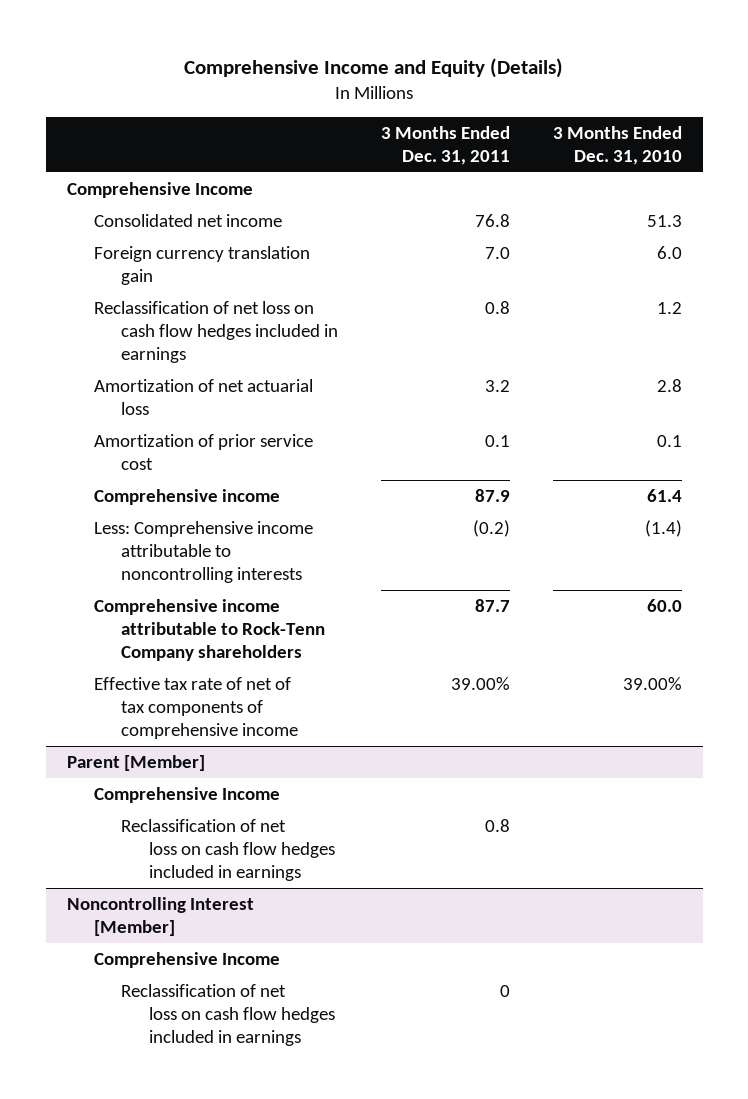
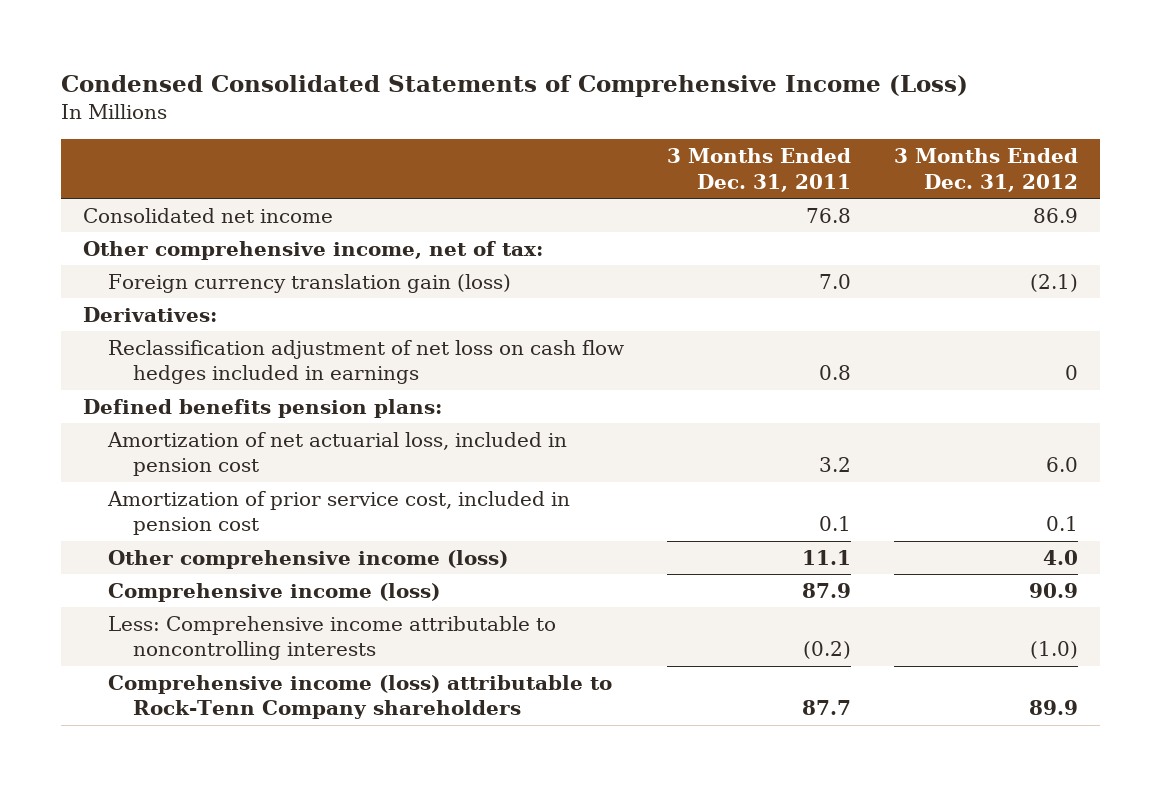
[184,57,564,78] Comprehensive Income and Equity (Details) -> [61,75,969,98] Condensed Consolidated Statements of Comprehensive Income (Loss)
[552,125,682,165] 3 Months Ended Dec. 31, 2010 -> none
none -> [894,148,1079,192] 3 Months Ended Dec. 31, 2012
[66,181,253,198] Comprehensive Income -> none
none -> [82,240,543,260] Other comprehensive income, net of tax:
[94,245,311,285] Foreign currency translation gain -> [107,273,511,293] Foreign currency translation gain (loss)
none -> [82,306,217,322] Derivatives:
[94,300,339,363] Reclassification of net loss on cash flow hedges included in earnings -> [107,339,624,385] Reclassification adjustment of net loss on cash flow hedges included in earnings
none -> [82,398,442,418] Defined benefits pension plans:
[94,378,314,415] Amortization of net actuarial loss -> [106,431,567,477] Amortization of net actuarial loss, included in pension cost
[94,433,314,470] Amortization of prior service cost -> [106,490,570,536] Amortization of prior service cost, included in pension cost
none -> [107,549,508,569] Other comprehensive income (loss)
[94,488,281,505] Comprehensive income -> [107,582,440,602] Comprehensive income (loss)
[94,676,299,739] Effective tax rate of net of tax components of comprehensive income -> none
[66,754,205,771] Parent [Member] -> none
[94,786,281,803] Comprehensive Income -> none
[121,818,335,881] Reclassification of net loss on cash flow hedges included in earnings -> none
[66,896,254,936] Noncontrolling Interest [Member] -> none
[94,951,281,968] Comprehensive Income -> none
[121,983,335,1046] Reclassification of net loss on cash flow hedges included in earnings -> none
[94,598,326,661] Comprehensive income attributable to Rock-Tenn Company shareholders -> [107,674,612,720] Comprehensive income (loss) attributable to Rock-Tenn Company shareholders

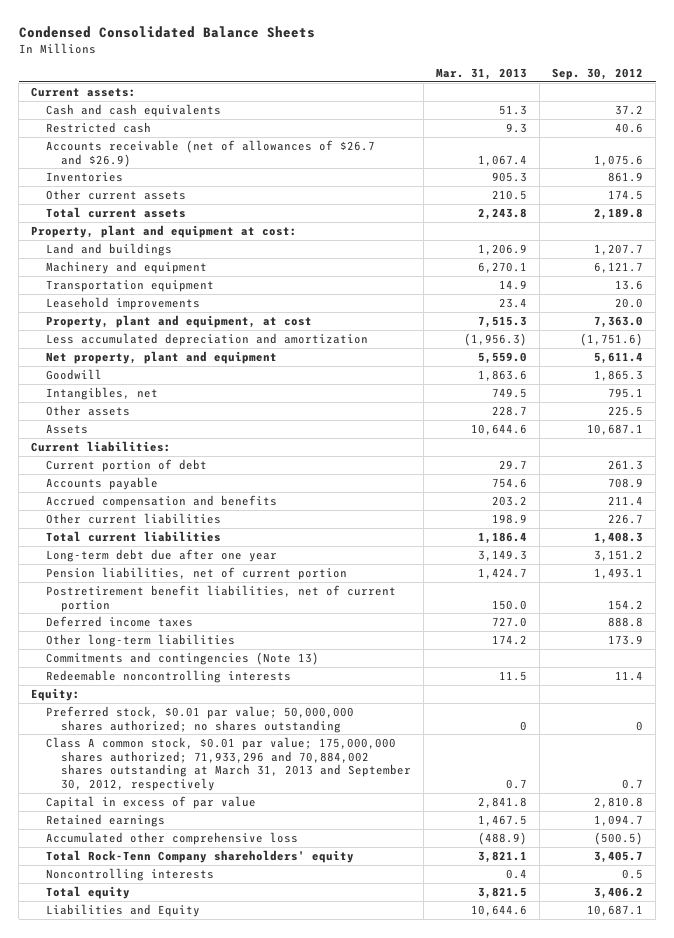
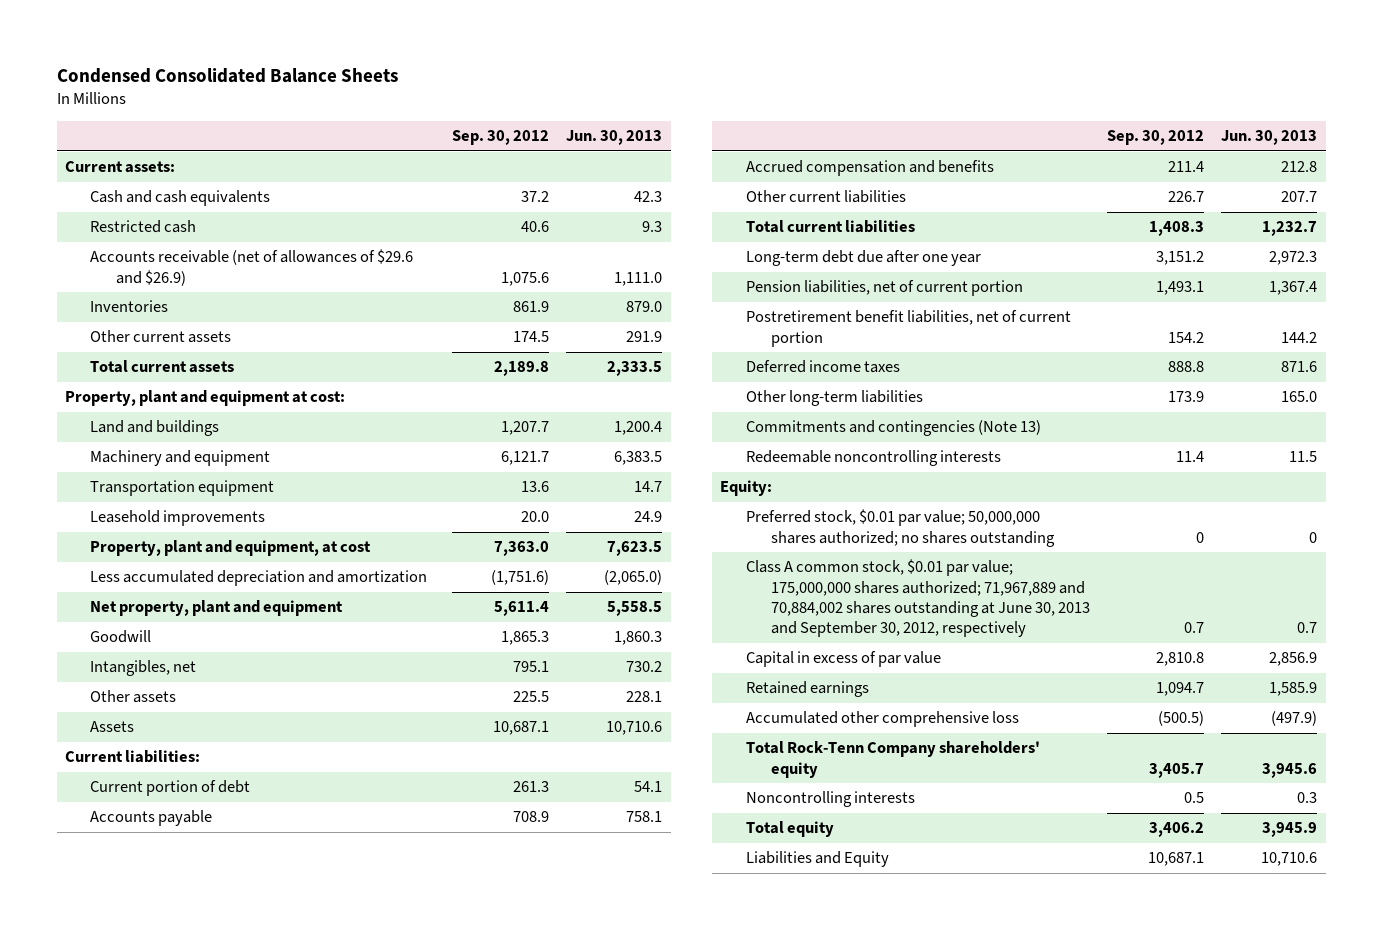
[435,68,527,81] Mar. 31, 2013 -> none
none -> [565,130,662,146] Jun. 30, 2013
[45,139,375,167] Accounts receivable (net of allowances of $26.7 and $26.9) -> [90,249,414,286] Accounts receivable (net of allowances of $29.6 and $26.9)
[45,736,411,792] Class A common stock, $0.01 par value; 175,000,000 shares authorized; 71,933,296 and 70,884,002 shares outstanding at March 31, 2013 and September 30, 2012, respectively -> [745,559,1090,638] Class A common stock, $0.01 par value; 175,000,000 shares authorized; 71,967,889 and 70,884,002 shares outstanding at June 30, 2013 and September 30, 2012, respectively

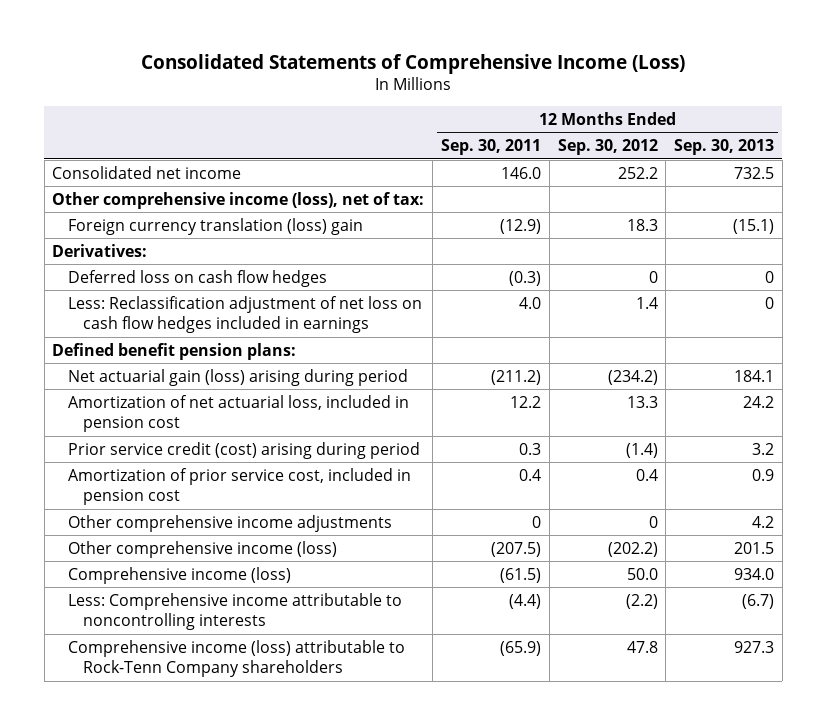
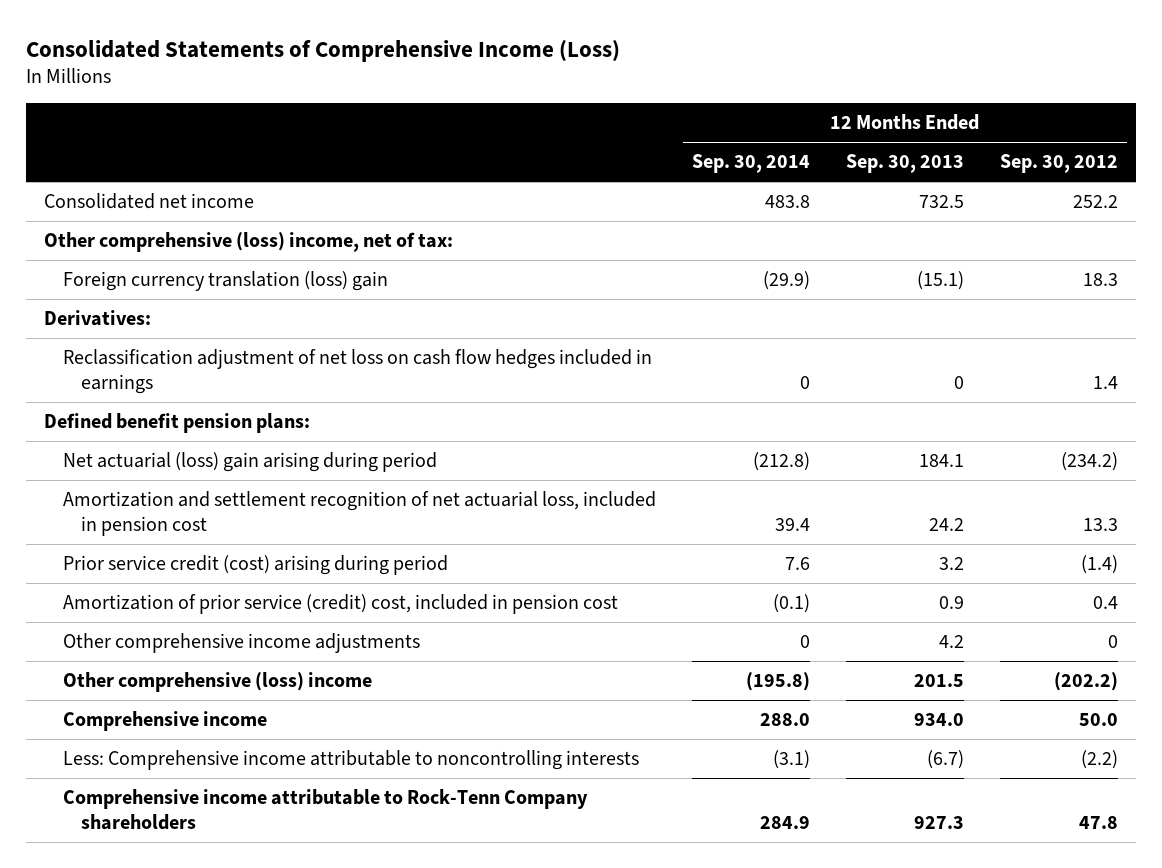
[440,139,541,156] Sep. 30, 2011 -> none
none -> [691,154,810,174] Sep. 30, 2014
[52,191,425,209] Other comprehensive income (loss), net of tax: -> [43,232,453,253] Other comprehensive (loss) income, net of tax:
[67,269,327,287] Deferred loss on cash flow hedges -> none
[67,295,422,334] Less: Reclassification adjustment of net loss on cash flow hedges included in earnings -> [62,349,652,395] Reclassification adjustment of net loss on cash flow hedges included in earnings
[67,368,408,386] Net actuarial gain (loss) arising during period -> [62,452,437,473] Net actuarial (loss) gain arising during period
[67,394,409,433] Amortization of net actuarial loss, included in pension cost -> [62,491,656,537] Amortization and settlement recognition of net actuarial loss, included in pension cost
[67,467,411,506] Amortization of prior service cost, included in pension cost -> [62,594,618,615] Amortization of prior service (credit) cost, included in pension cost
[67,540,337,558] Other comprehensive income (loss) -> [62,672,372,693] Other comprehensive (loss) income
[67,566,291,584] Comprehensive income (loss) -> [62,711,267,732] Comprehensive income
[67,639,405,678] Comprehensive income (loss) attributable to Rock-Tenn Company shareholders -> [62,789,588,831] Comprehensive income attributable to Rock-Tenn Company shareholders

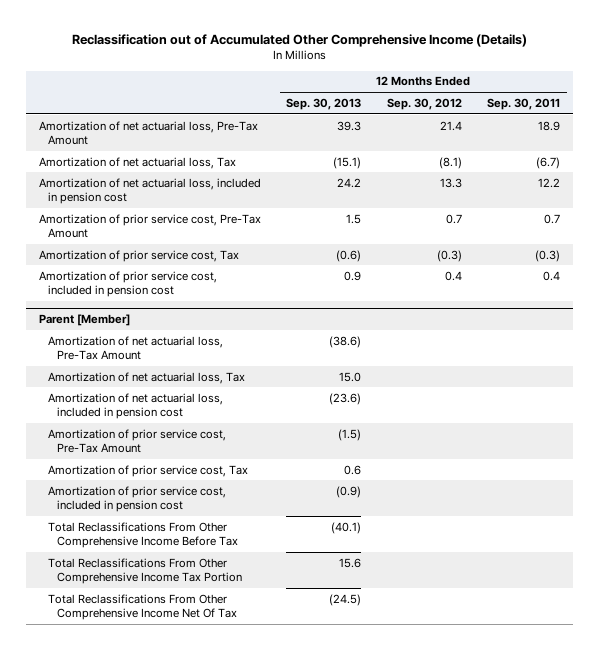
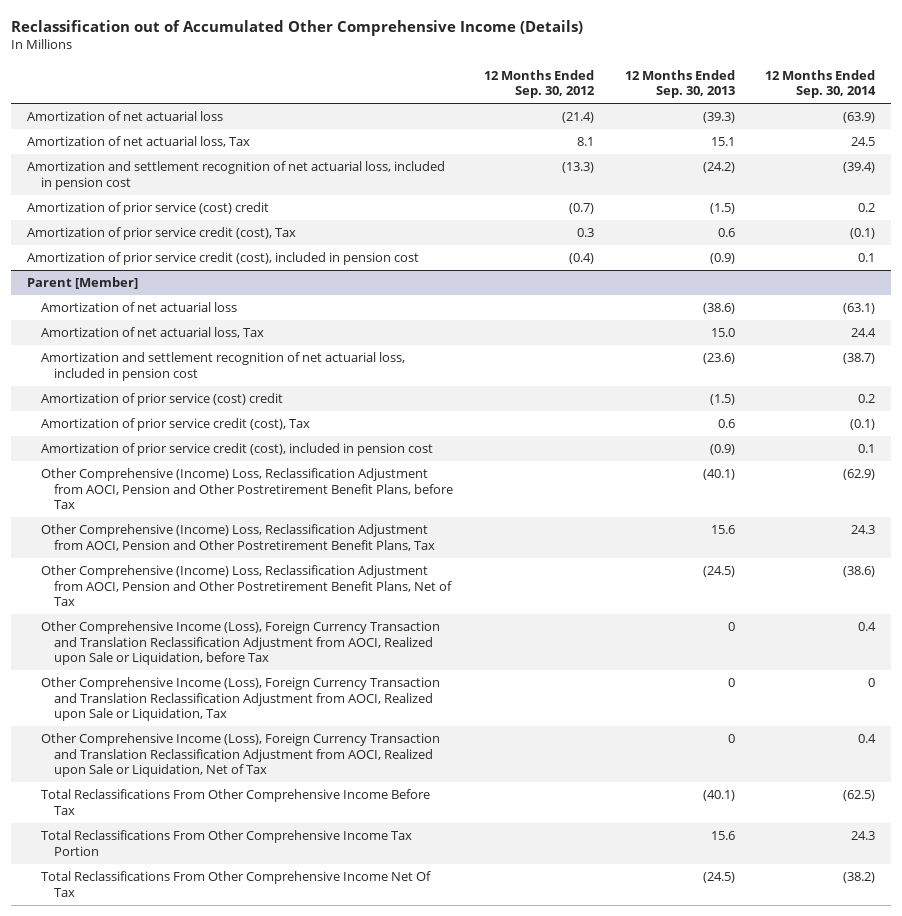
[487,97,561,110] Sep. 30, 2011 -> none
none -> [765,69,877,99] 12 Months Ended Sep. 30, 2014
[38,120,258,146] Amortization of net actuarial loss, Pre-Tax Amount -> [26,111,223,122] Amortization of net actuarial loss
[337,120,362,131] 39.3 -> [702,112,735,124] (39.3)
[439,120,462,131] 21.4 -> [561,112,594,124] (21.4)
[333,156,362,169] (15.1) -> [710,137,735,147] 15.1
[438,156,462,169] (8.1) -> [576,137,594,147] 8.1
[38,177,261,205] Amortization of net actuarial loss, included in pension cost -> [26,161,445,190] Amortization and settlement recognition of net actuarial loss, included in pension cost
[337,177,362,188] 24.2 -> [702,162,735,174] (24.2)
[439,177,462,188] 13.3 -> [561,162,594,174] (13.3)
[38,213,261,239] Amortization of prior service cost, Pre-Tax Amount -> [26,202,269,216] Amortization of prior service (cost) credit
[346,213,362,224] 1.5 -> [709,203,735,215] (1.5)
[445,213,462,224] 0.7 -> [568,203,594,215] (0.7)
[38,249,239,262] Amortization of prior service cost, Tax -> [26,227,296,241] Amortization of prior service credit (cost), Tax
[336,249,362,262] (0.6) -> [717,228,735,238] 0.6
[436,249,462,262] (0.3) -> [576,228,594,238] 0.3
[38,270,217,298] Amortization of prior service cost, included in pension cost -> [26,252,419,266] Amortization of prior service credit (cost), included in pension cost
[344,270,362,281] 0.9 -> [709,253,735,265] (0.9)
[444,270,462,281] 0.4 -> [568,253,594,265] (0.4)
[47,335,223,361] Amortization of net actuarial loss, Pre-Tax Amount -> [40,302,237,313] Amortization of net actuarial loss
[47,392,223,420] Amortization of net actuarial loss, included in pension cost -> [40,352,405,381] Amortization and settlement recognition of net actuarial loss, included in pension cost
[47,428,226,454] Amortization of prior service cost, Pre-Tax Amount -> [40,393,283,407] Amortization of prior service (cost) credit
[47,464,248,477] Amortization of prior service cost, Tax -> [40,418,310,432] Amortization of prior service credit (cost), Tax
[47,485,226,513] Amortization of prior service cost, included in pension cost -> [40,443,433,457] Amortization of prior service credit (cost), included in pension cost
none -> [40,468,454,510] Other Comprehensive (Income) Loss, Reclassification Adjustment from AOCI, Pension and Other Postretirement Benefit Plans, before Tax
none -> [40,524,436,551] Other Comprehensive (Income) Loss, Reclassification Adjustment from AOCI, Pension and Other Postretirement Benefit Plans, Tax
none -> [40,565,453,607] Other Comprehensive (Income) Loss, Reclassification Adjustment from AOCI, Pension and Other Postretirement Benefit Plans, Net of Tax
none -> [40,621,440,666] Other Comprehensive Income (Loss), Foreign Currency Transaction and Translation Reclassification Adjustment from AOCI, Realized upon Sale or Liquidation, before Tax
none -> [40,677,440,722] Other Comprehensive Income (Loss), Foreign Currency Transaction and Translation Reclassification Adjustment from AOCI, Realized upon Sale or Liquidation, Tax
none -> [40,733,440,778] Other Comprehensive Income (Loss), Foreign Currency Transaction and Translation Reclassification Adjustment from AOCI, Realized upon Sale or Liquidation, Net of Tax

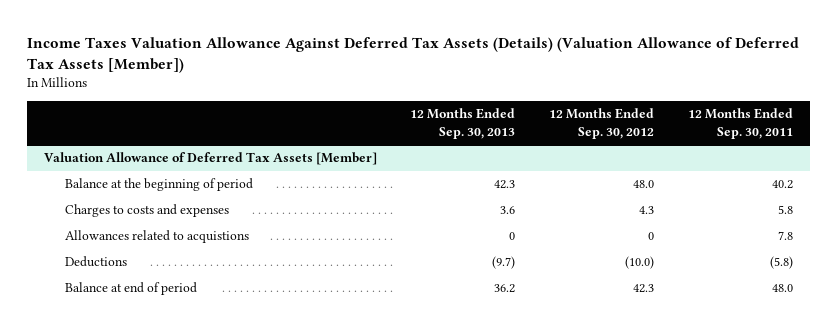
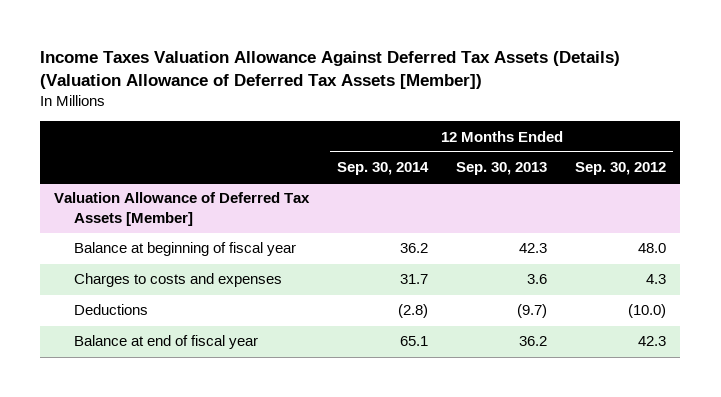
[687,108,793,139] 12 Months Ended Sep. 30, 2011 -> none
none -> [337,162,430,176] Sep. 30, 2014
[65,178,254,192] Balance at the beginning of period -> [74,242,297,257] Balance at beginning of fiscal year
[65,230,250,244] Allowances related to acquistions -> none
[65,282,198,296] Balance at end of period -> [74,335,259,350] Balance at end of fiscal year

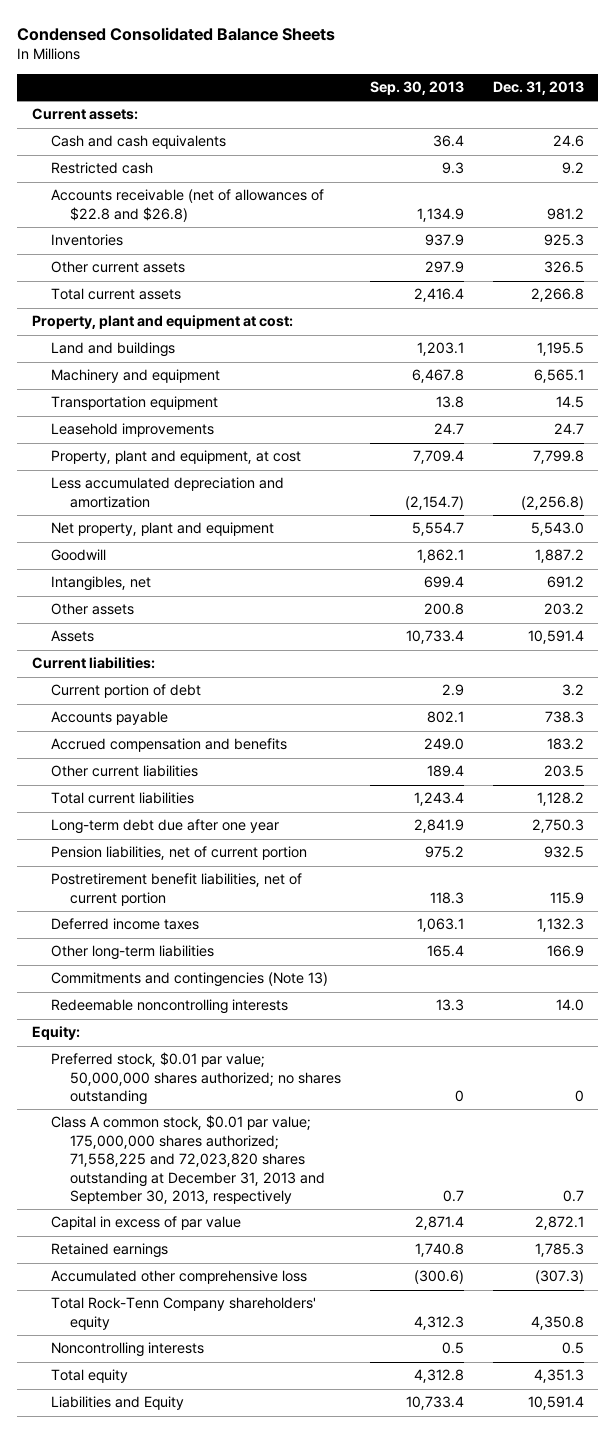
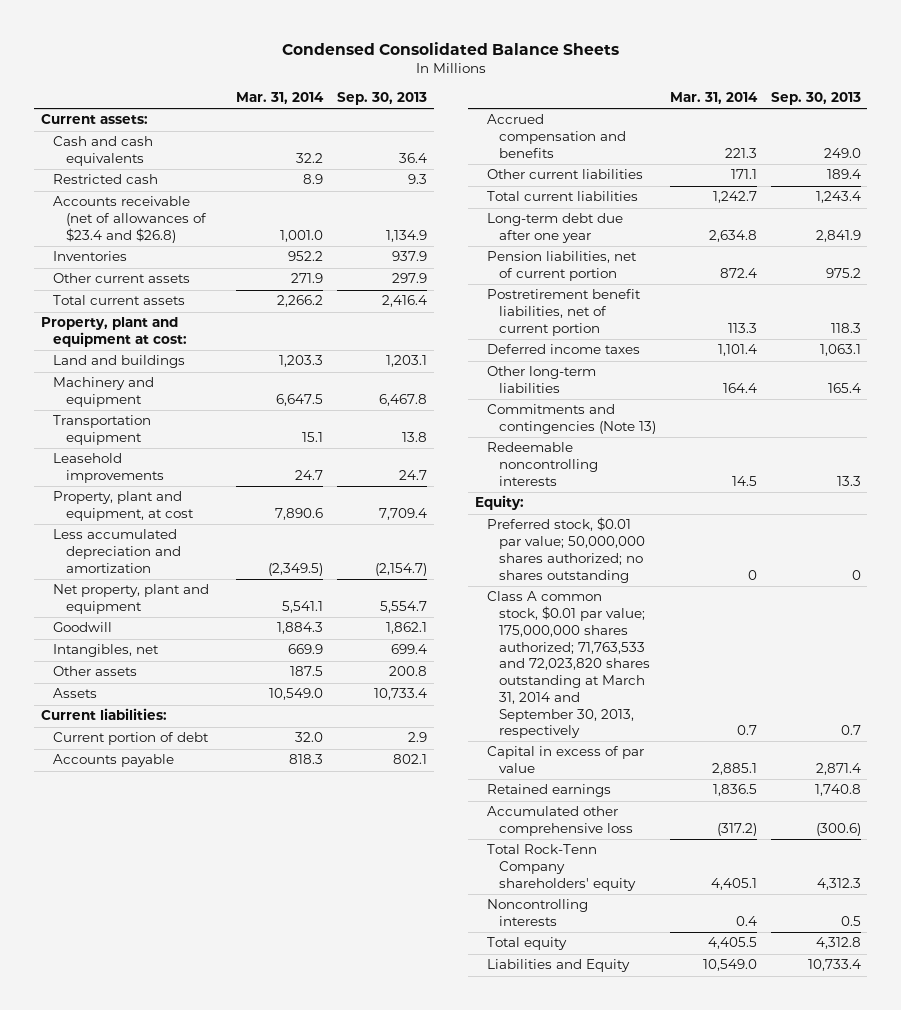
[492,81,584,96] Dec. 31, 2013 -> none
none -> [236,92,325,105] Mar. 31, 2014
[51,189,325,222] Accounts receivable (net of allowances of $22.8 and $26.8) -> [53,196,207,243] Accounts receivable (net of allowances of $23.4 and $26.8)
[51,1115,326,1204] Class A common stock, $0.01 par value; 175,000,000 shares authorized; 71,558,225 and 72,023,820 shares outstanding at December 31, 2013 and September 30, 2013, respectively -> [486,591,651,739] Class A common stock, $0.01 par value; 175,000,000 shares authorized; 71,763,533 and 72,023,820 shares outstanding at March 31, 2014 and September 30, 2013, respectively

